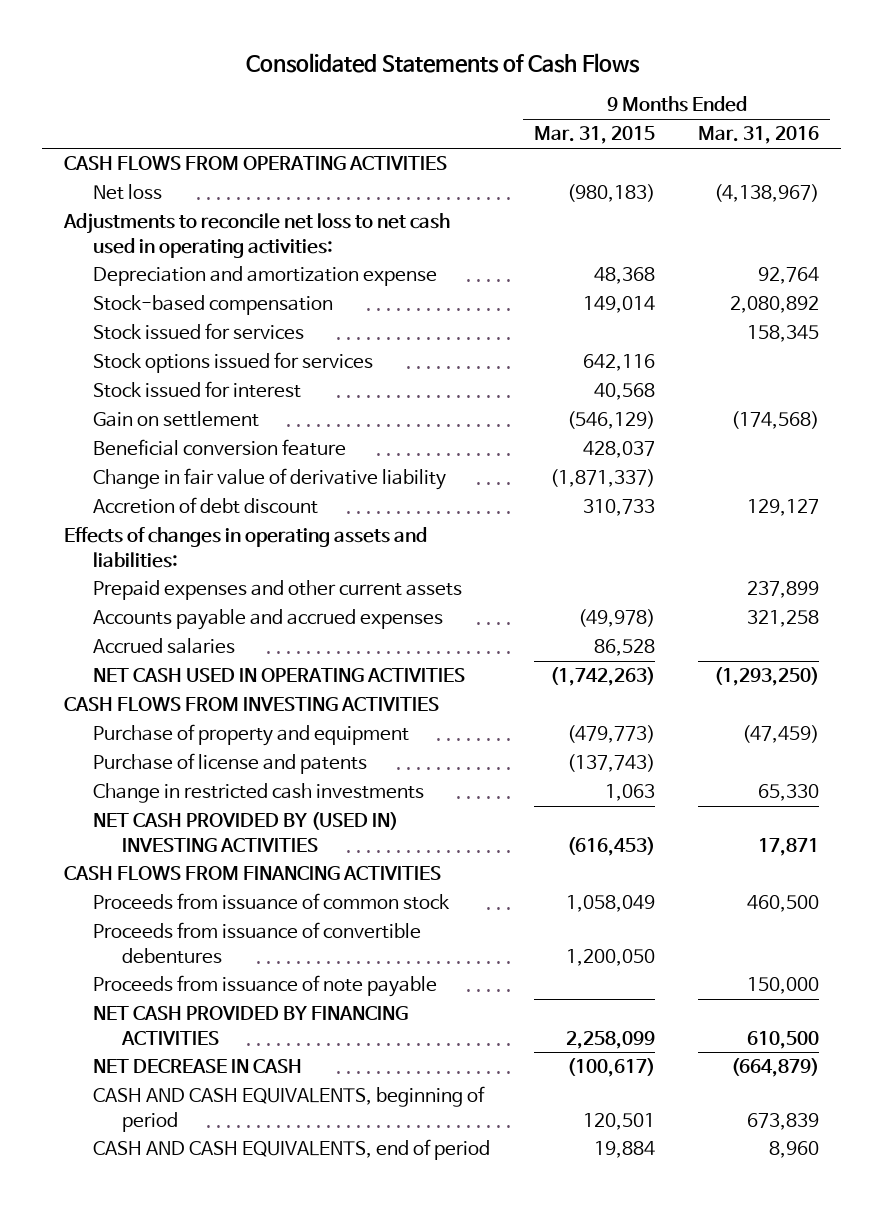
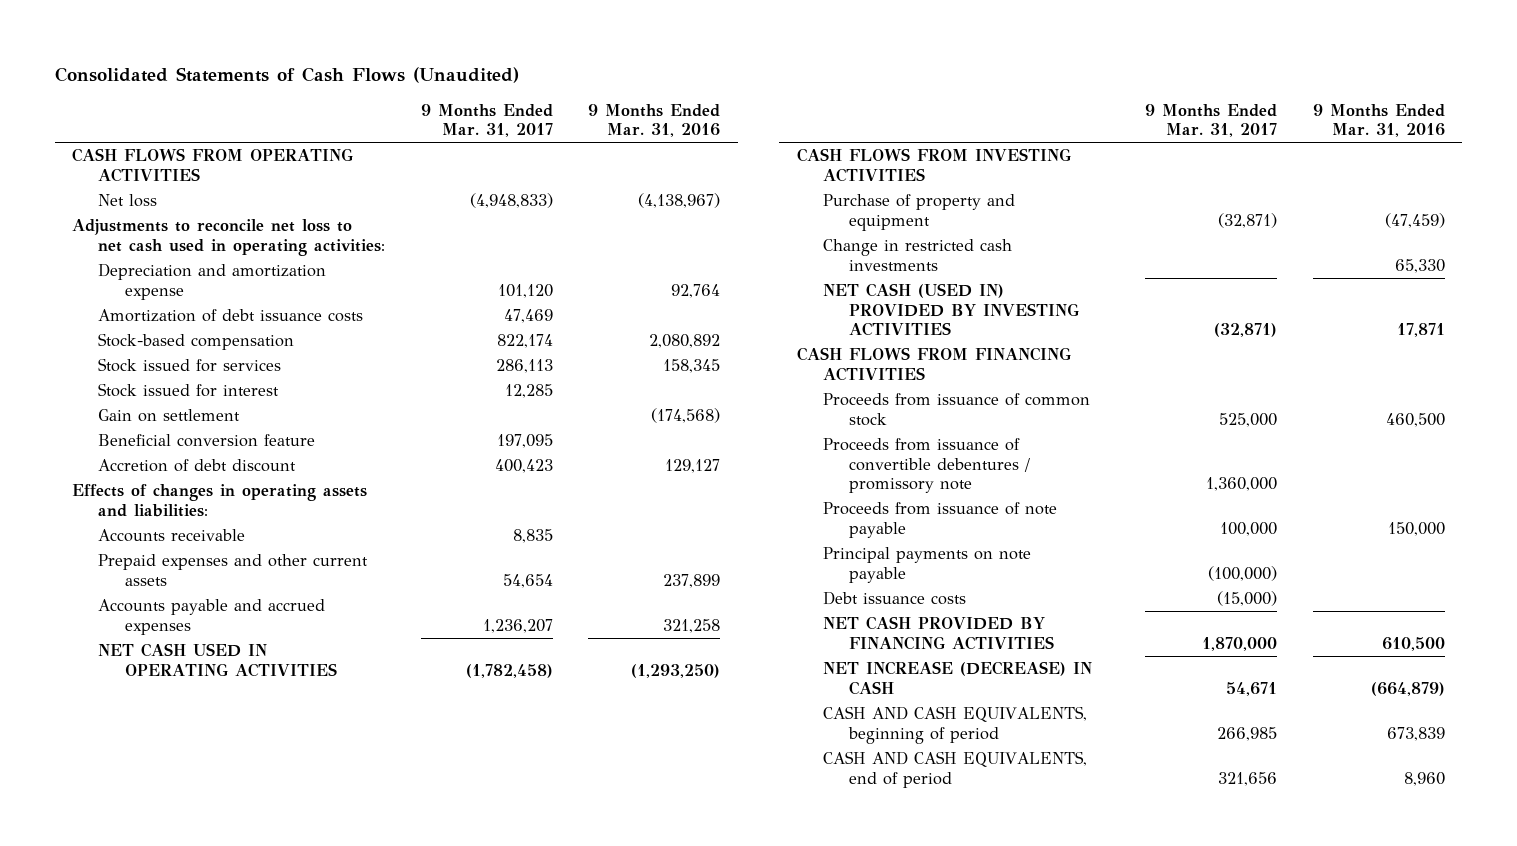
[245,52,640,73] Consolidated Statements of Cash Flows -> [54,66,519,83] Consolidated Statements of Cash Flows (Unaudited)
[533,126,655,145] Mar. 31, 2015 -> none
none -> [420,103,553,138] 9 Months Ended Mar. 31, 2017
none -> [98,309,364,323] Amortization of debt issuance costs
[92,352,373,374] Stock options issued for services -> none
[92,468,446,491] Change in fair value of derivative liability -> none
none -> [98,529,246,543] Accounts receivable
[92,638,235,655] Accrued salaries -> none
[92,753,367,775] Purchase of license and patents -> none
[92,812,398,852] NET CASH PROVIDED BY (USED IN) INVESTING ACTIVITIES -> [823,283,1080,337] NET CASH (USED IN) PROVIDED BY INVESTING ACTIVITIES
[92,922,421,964] Proceeds from issuance of convertible debentures -> [823,438,1031,494] Proceeds from issuance of convertible debentures / promissory note
none -> [823,547,1032,583] Principal payments on note payable
none -> [823,591,967,606] Debt issuance costs
[92,1059,302,1074] NET DECREASE IN CASH -> [823,661,1093,695] NET INCREASE (DECREASE) IN CASH

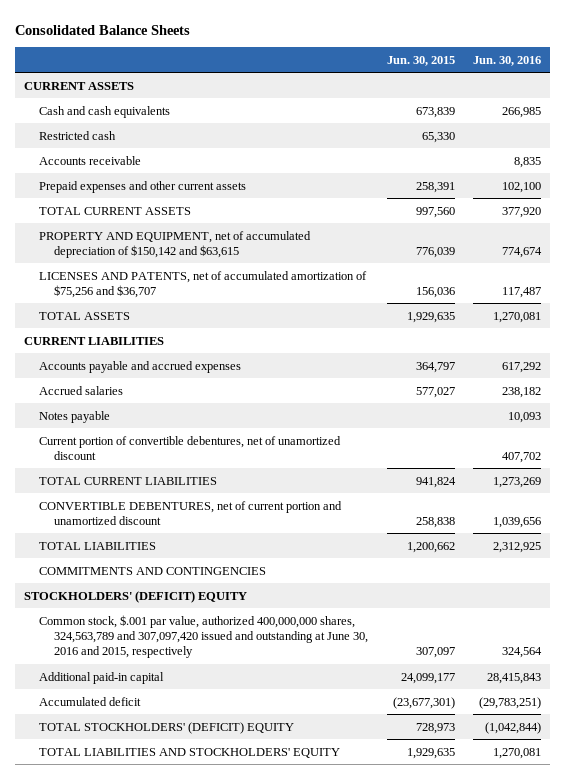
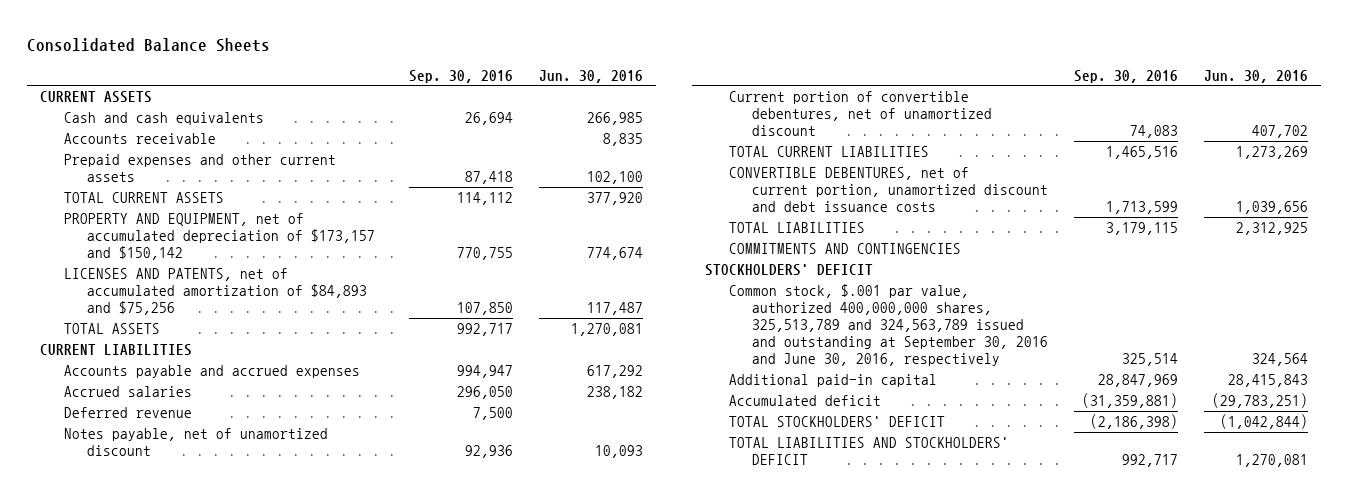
[386,55,455,66] Jun. 30, 2015 -> none
none -> [408,69,513,83] Sep. 30, 2016
[39,130,117,140] Restricted cash -> none
[39,230,312,258] PROPERTY AND EQUIPMENT, net of accumulated depreciation of $150,142 and $63,615 -> [63,213,375,260] PROPERTY AND EQUIPMENT, net of accumulated depreciation of $173,157 and $150,142
[39,270,368,298] LICENSES AND PATENTS, net of accumulated amortization of $75,256 and $36,707 -> [63,268,367,315] LICENSES AND PATENTS, net of accumulated amortization of $84,893 and $75,256
none -> [63,407,192,419] Deferred revenue
[39,410,111,423] Notes payable -> [63,428,328,457] Notes payable, net of unamortized discount
[39,500,343,525] CONVERTIBLE DEBENTURES, net of current portion and unamortized discount -> [728,167,1048,212] CONVERTIBLE DEBENTURES, net of current portion, unamortized discount and debt issuance costs
[24,590,248,603] STOCKHOLDERS' (DEFICIT) EQUITY -> [705,264,874,277] STOCKHOLDERS' DEFICIT
[39,614,369,659] Common stock, $.001 par value, authorized 400,000,000 shares, 324,563,789 and 307,097,420 issued and outstanding at June 30, 2016 and 2015, respectively -> [728,284,1048,366] Common stock, $.001 par value, authorized 400,000,000 shares, 325,513,789 and 324,563,789 issued and outstanding at September 30, 2016 and June 30, 2016, respectively
[39,721,295,734] TOTAL STOCKHOLDERS' (DEFICIT) EQUITY -> [728,416,945,428] TOTAL STOCKHOLDERS' DEFICIT
[39,747,341,758] TOTAL LIABILITIES AND STOCKHOLDERS' EQUITY -> [728,437,1009,466] TOTAL LIABILITIES AND STOCKHOLDERS' DEFICIT

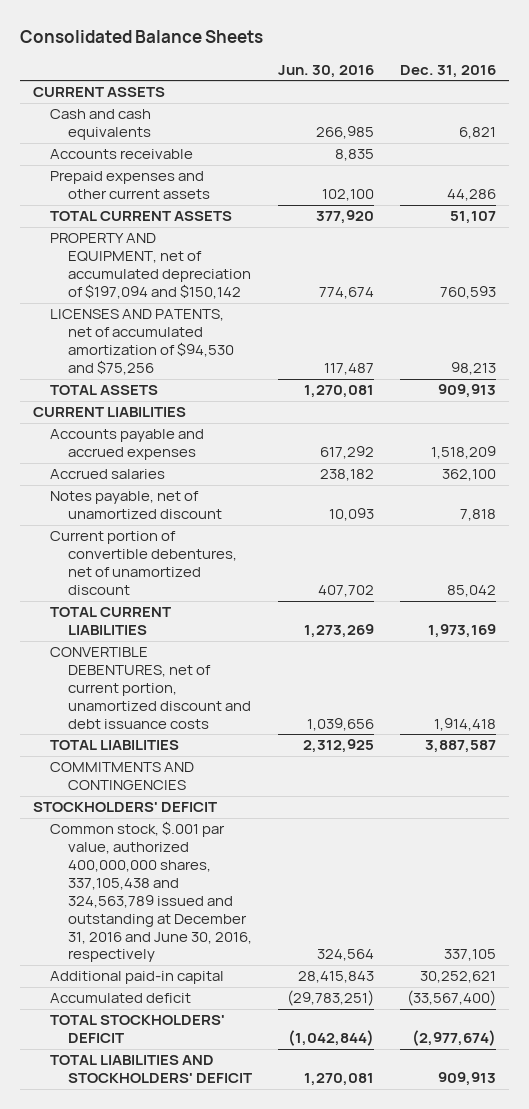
[408,69,513,83] Sep. 30, 2016 -> none
none -> [400,64,497,78] Dec. 31, 2016
[63,213,375,260] PROPERTY AND EQUIPMENT, net of accumulated depreciation of $173,157 and $150,142 -> [50,233,252,300] PROPERTY AND EQUIPMENT, net of accumulated depreciation of $197,094 and $150,142
[63,268,367,315] LICENSES AND PATENTS, net of accumulated amortization of $84,893 and $75,256 -> [50,309,235,376] LICENSES AND PATENTS, net of accumulated amortization of $94,530 and $75,256
[63,407,192,419] Deferred revenue -> none
[728,284,1048,366] Common stock, $.001 par value, authorized 400,000,000 shares, 325,513,789 and 324,563,789 issued and outstanding at September 30, 2016 and June 30, 2016, respectively -> [50,821,253,963] Common stock, $.001 par value, authorized 400,000,000 shares, 337,105,438 and 324,563,789 issued and outstanding at December 31, 2016 and June 30, 2016, respectively

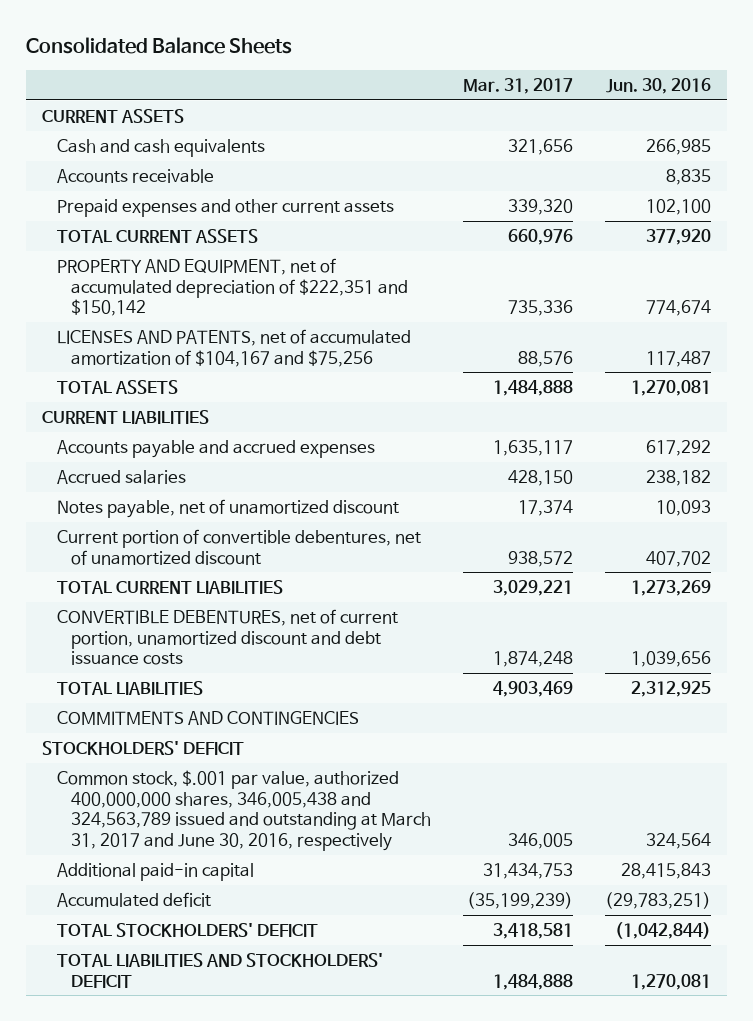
[400,64,497,78] Dec. 31, 2016 -> none
none -> [463,78,574,95] Mar. 31, 2017
[50,233,252,300] PROPERTY AND EQUIPMENT, net of accumulated depreciation of $197,094 and $150,142 -> [56,258,409,317] PROPERTY AND EQUIPMENT, net of accumulated depreciation of $222,351 and $150,142
[50,309,235,376] LICENSES AND PATENTS, net of accumulated amortization of $94,530 and $75,256 -> [56,329,411,367] LICENSES AND PATENTS, net of accumulated amortization of $104,167 and $75,256
[50,821,253,963] Common stock, $.001 par value, authorized 400,000,000 shares, 337,105,438 and 324,563,789 issued and outstanding at December 31, 2016 and June 30, 2016, respectively -> [56,770,432,852] Common stock, $.001 par value, authorized 400,000,000 shares, 346,005,438 and 324,563,789 issued and outstanding at March 31, 2017 and June 30, 2016, respectively

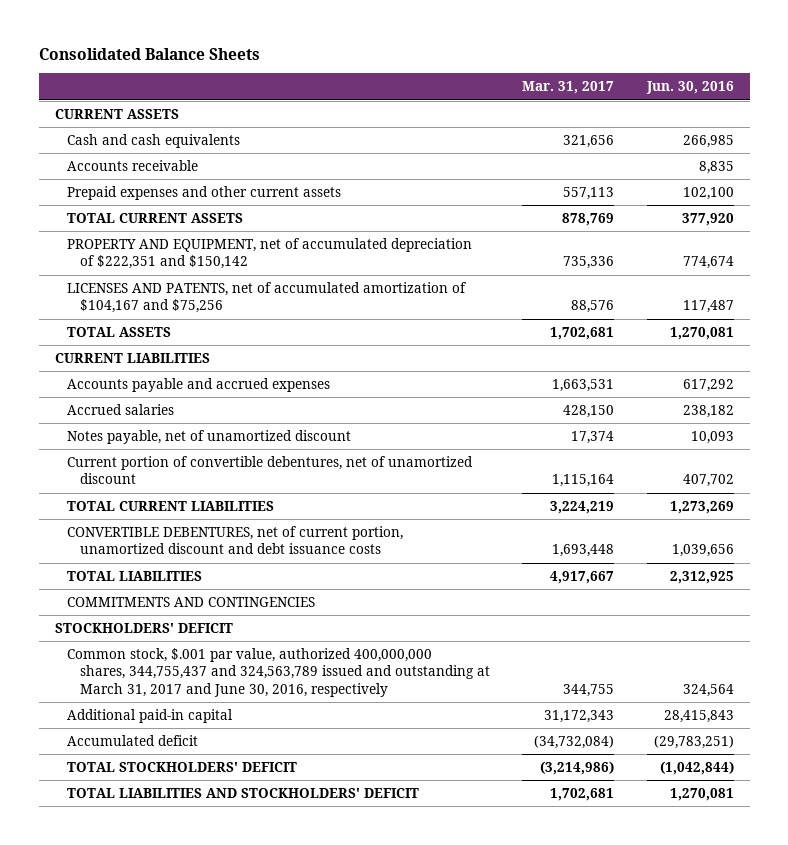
[508,199,574,216] 339,320 -> [563,186,615,200] 557,113
[508,229,574,246] 660,976 -> [562,212,615,226] 878,769
[493,380,574,397] 1,484,888 -> [550,326,615,340] 1,702,681
[493,440,574,457] 1,635,117 -> [552,378,615,392] 1,663,531
[508,550,574,567] 938,572 -> [552,474,615,488] 1,115,164
[493,580,574,597] 3,029,221 -> [550,500,615,514] 3,224,219
[493,651,574,668] 1,874,248 -> [552,544,615,558] 1,693,448
[493,681,574,698] 4,903,469 -> [550,570,615,584] 4,917,667
[56,770,432,852] Common stock, $.001 par value, authorized 400,000,000 shares, 346,005,438 and 324,563,789 issued and outstanding at March 31, 2017 and June 30, 2016, respectively -> [67,647,490,697] Common stock, $.001 par value, authorized 400,000,000 shares, 344,755,437 and 324,563,789 issued and outstanding at March 31, 2017 and June 30, 2016, respectively
[508,833,574,850] 346,005 -> [563,683,615,697] 344,755
[483,863,574,880] 31,434,753 -> [544,709,615,723] 31,172,343
[467,892,574,910] (35,199,239) -> [534,734,615,749] (34,732,084)
[493,923,574,940] 3,418,581 -> [540,760,615,775] (3,214,986)
[493,973,574,990] 1,484,888 -> [550,787,615,801] 1,702,681

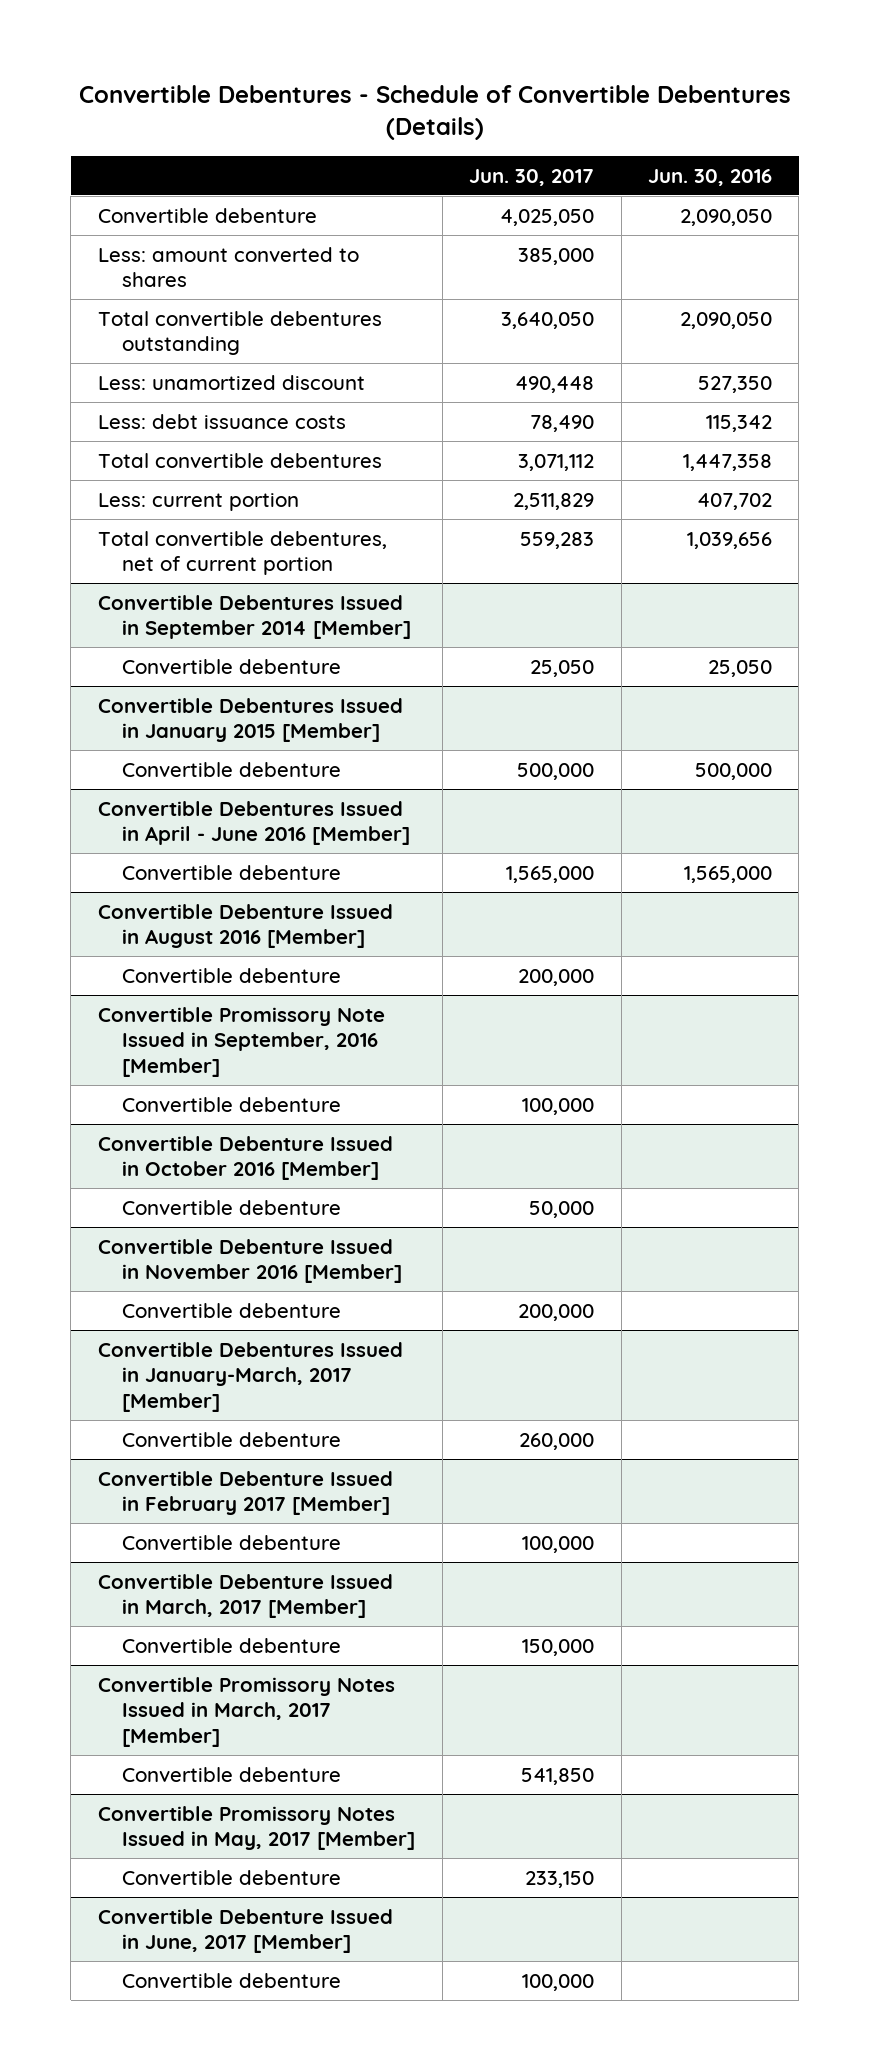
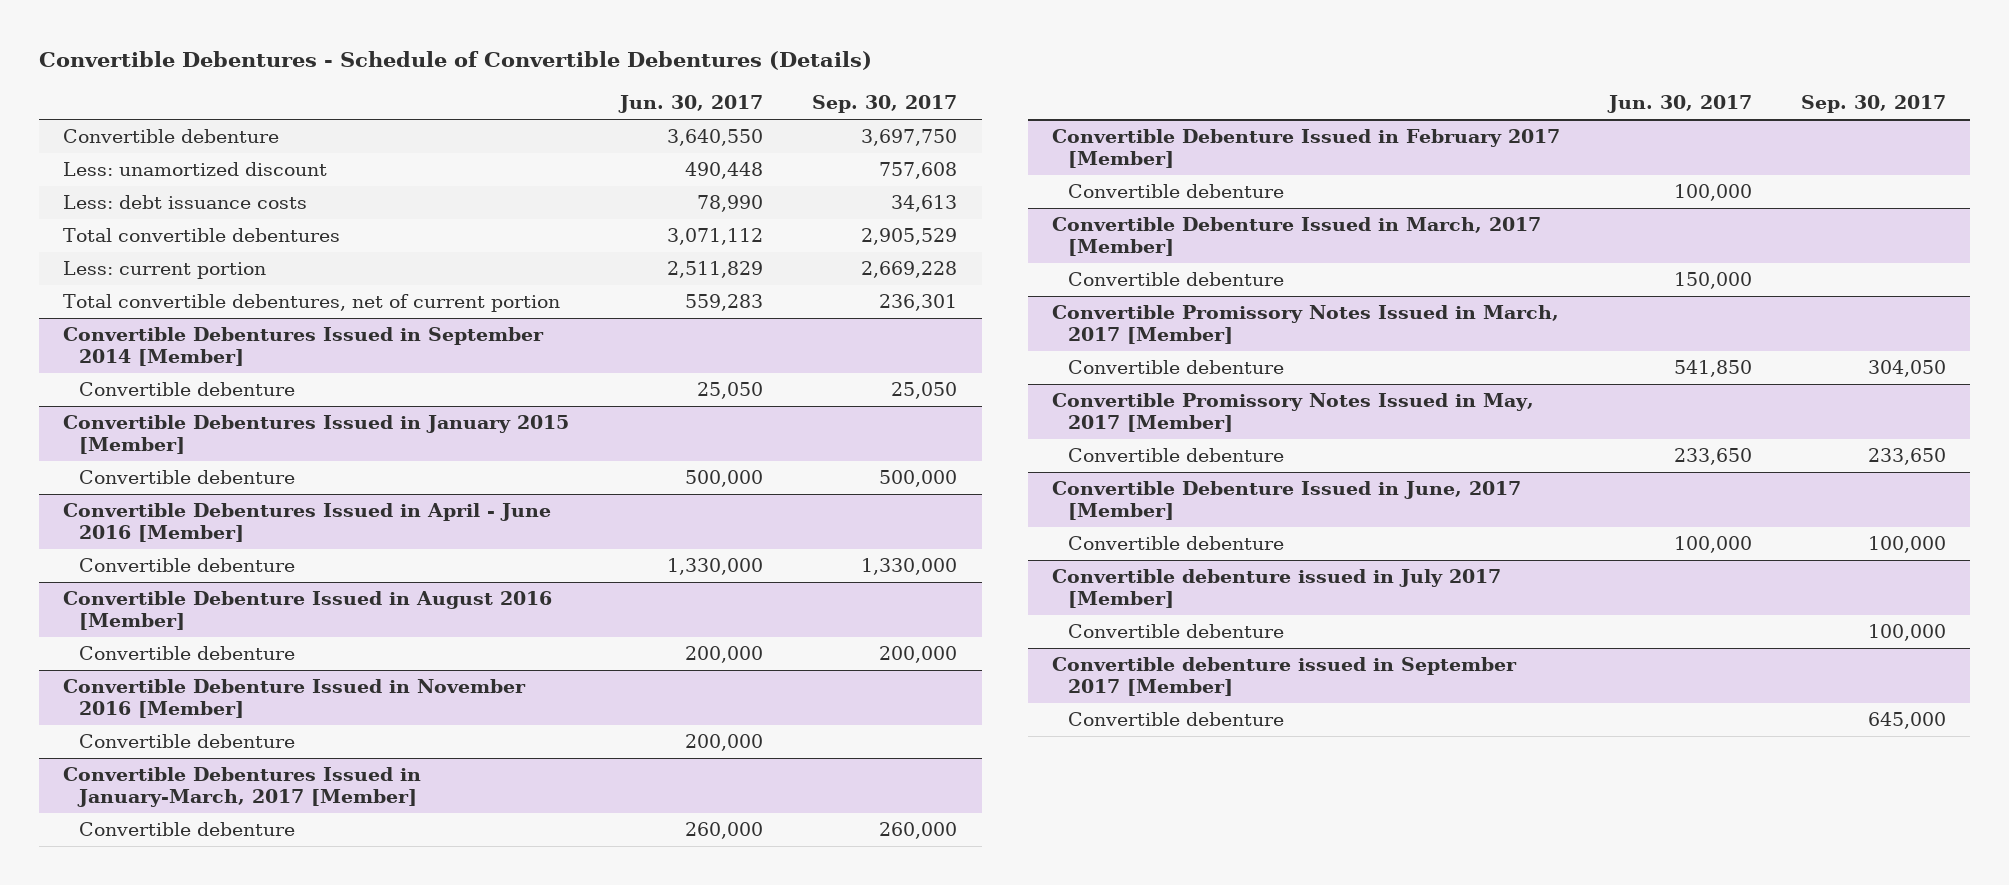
[647,168,772,186] Jun. 30, 2016 -> none
none -> [812,95,958,114] Sep. 30, 2017
[97,246,359,288] Less: amount converted to shares -> none
[97,310,382,356] Total convertible debentures outstanding -> none
[500,208,595,226] 4,025,050 -> [667,129,764,147] 3,640,550
[530,414,595,432] 78,490 -> [697,195,764,213] 78,990
[506,865,595,883] 1,565,000 -> [667,558,764,576] 1,330,000
[97,1006,385,1077] Convertible Promissory Note Issued in September, 2016 [Member] -> none
[122,1096,342,1112] Convertible debenture -> none
[97,1135,393,1181] Convertible Debenture Issued in October 2016 [Member] -> none
[122,1199,342,1215] Convertible debenture -> none
[525,1870,595,1888] 233,150 -> [1673,448,1752,466] 233,650
none -> [1052,569,1502,608] Convertible debenture issued in July 2017 [Member]
none -> [1068,624,1285,639] Convertible debenture
none -> [1052,657,1518,696] Convertible debenture issued in September 2017 [Member]
none -> [1068,712,1285,727] Convertible debenture

